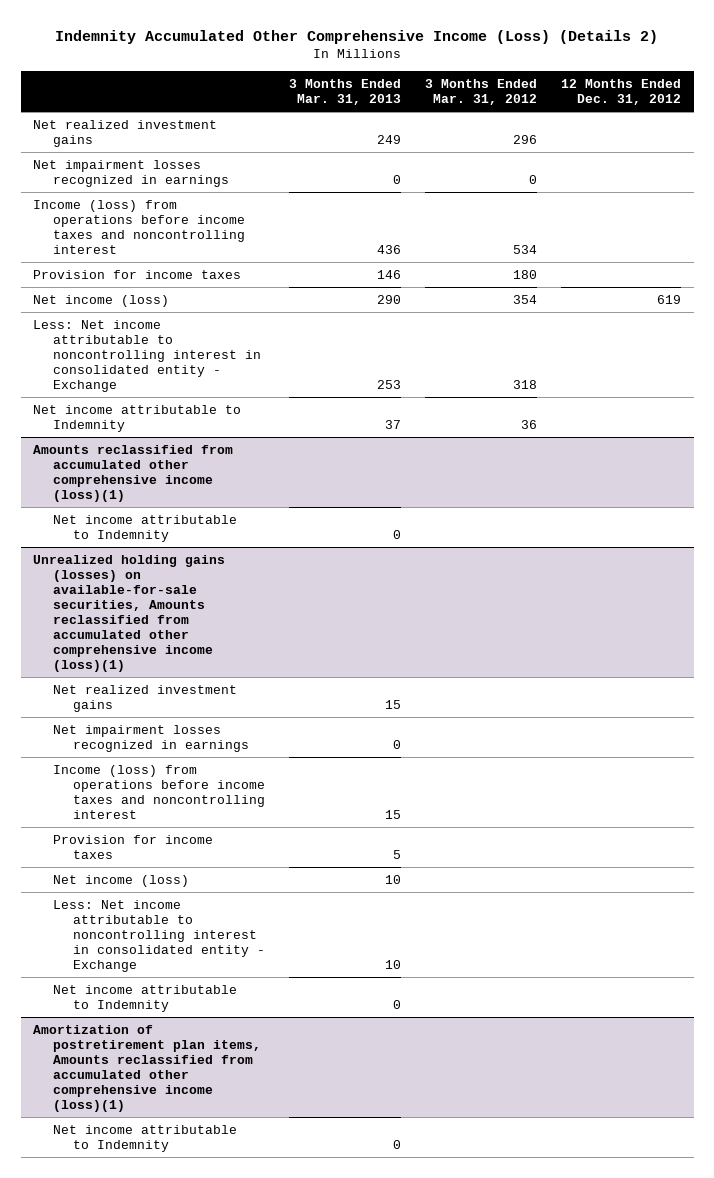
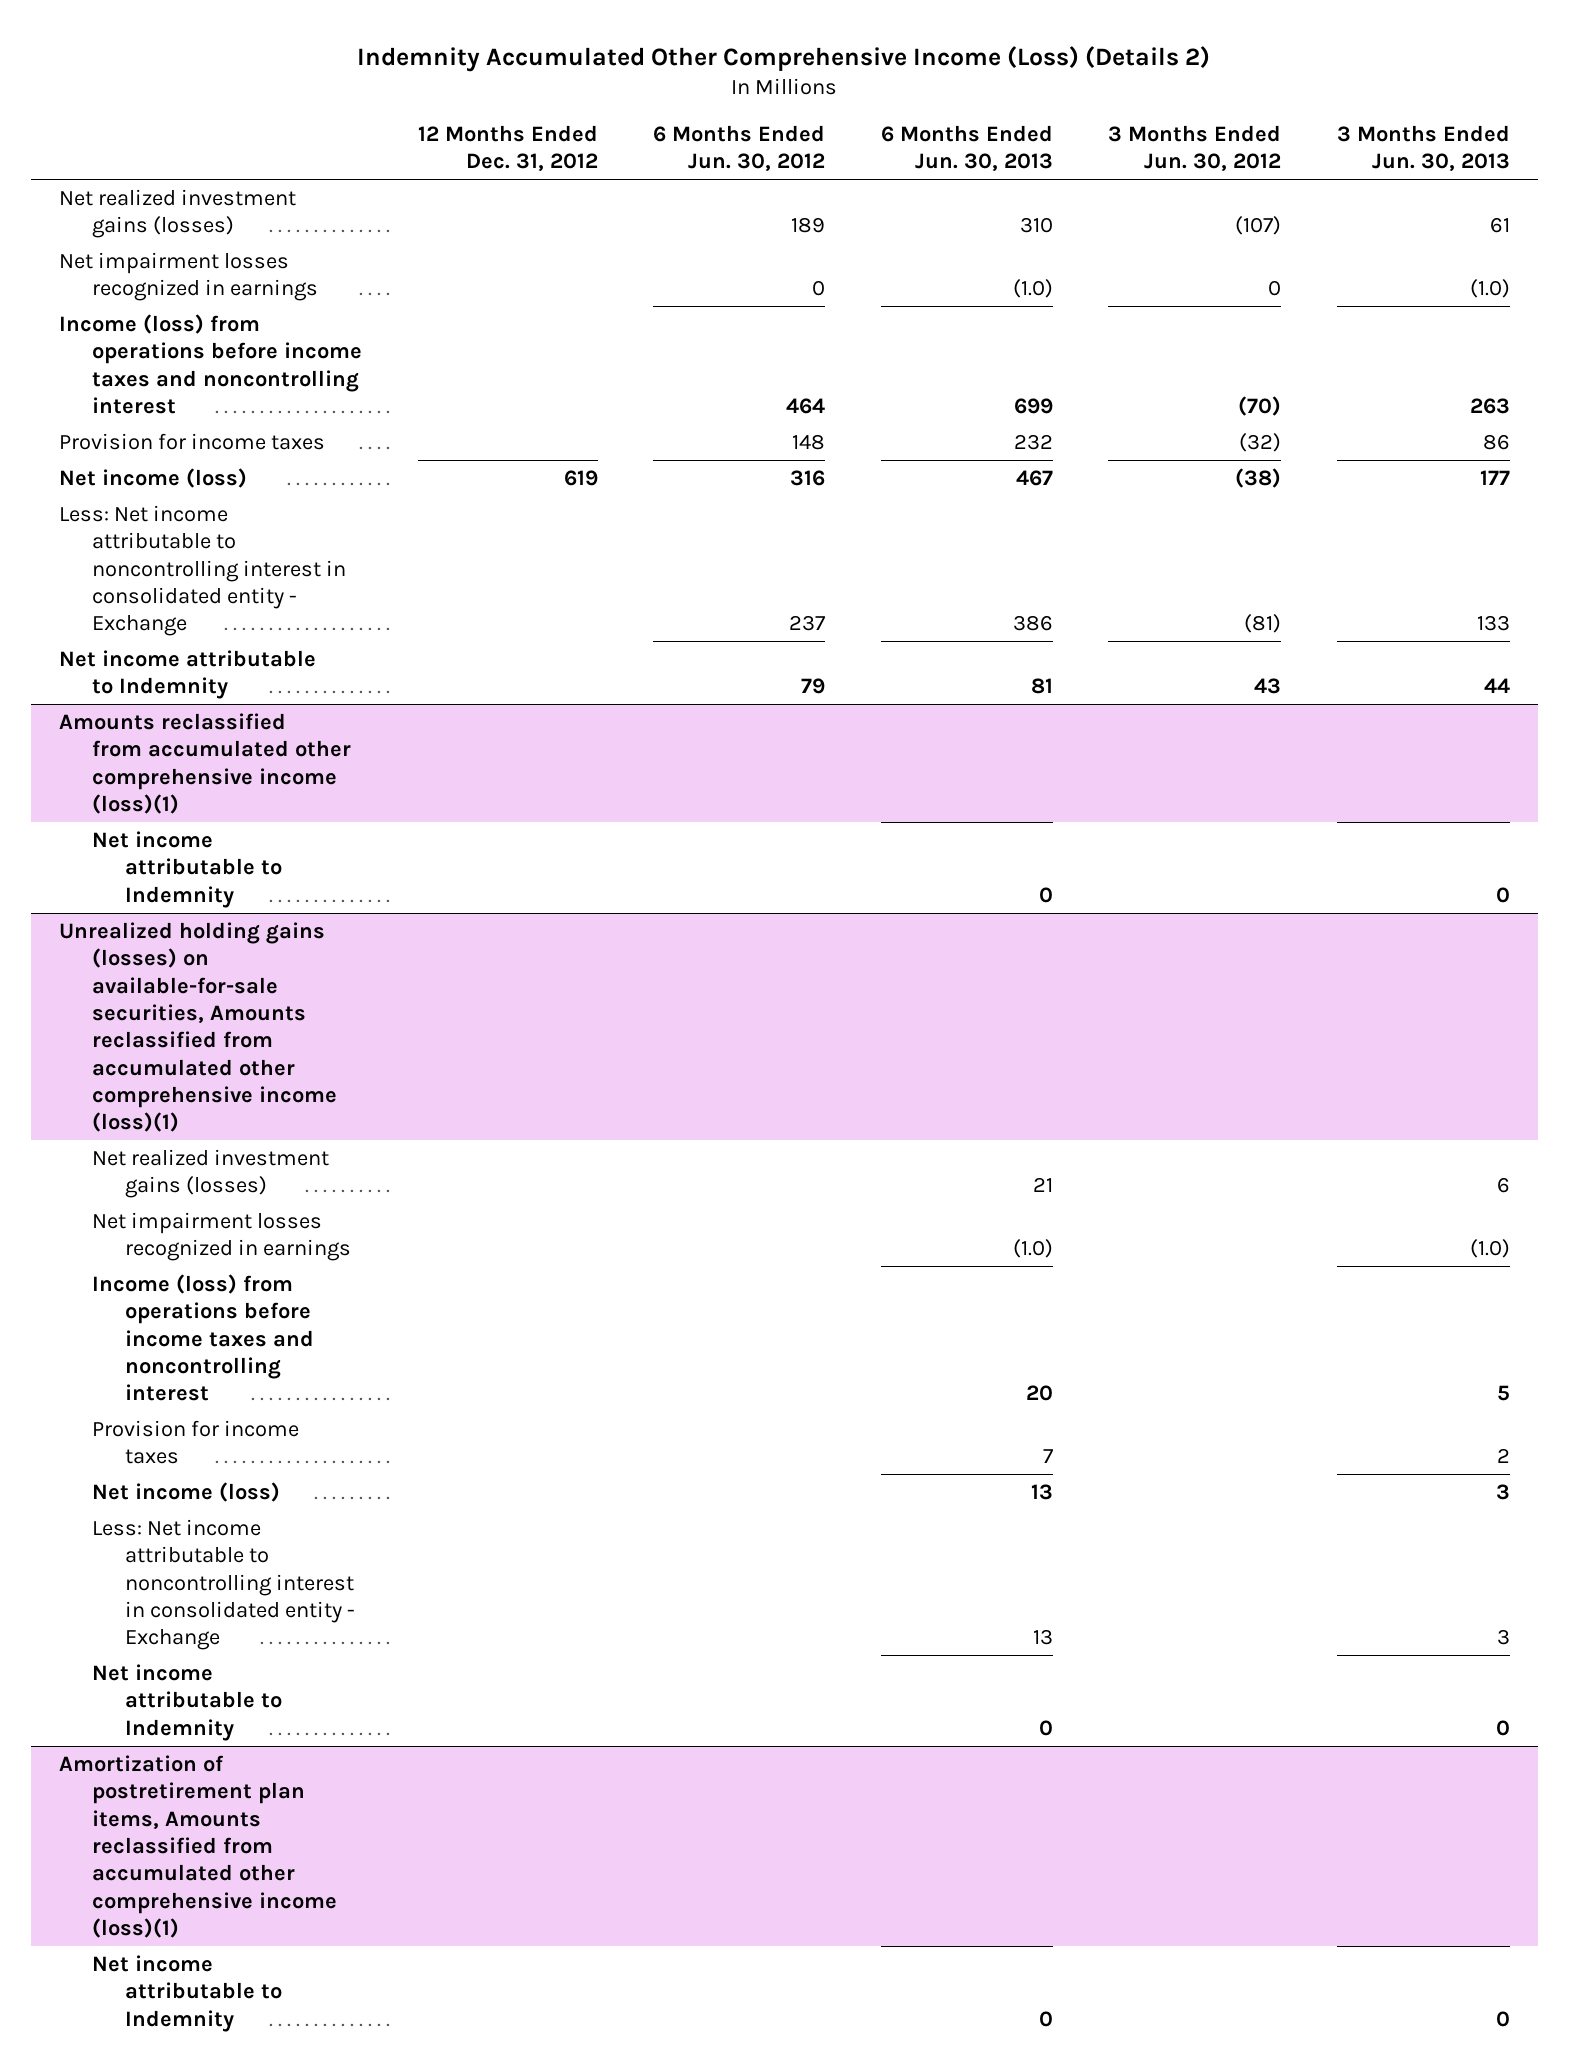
[288,79,401,106] 3 Months Ended Mar. 31, 2013 -> none
[425,79,538,106] 3 Months Ended Mar. 31, 2012 -> none
none -> [653,124,826,172] 6 Months Ended Jun. 30, 2012
none -> [880,124,1053,172] 6 Months Ended Jun. 30, 2013
none -> [1108,124,1282,172] 3 Months Ended Jun. 30, 2012
none -> [1336,124,1510,172] 3 Months Ended Jun. 30, 2013
[32,119,217,147] Net realized investment gains -> [58,188,296,239] Net realized investment gains (losses)
[52,684,237,712] Net realized investment gains -> [92,1148,330,1199] Net realized investment gains (losses)

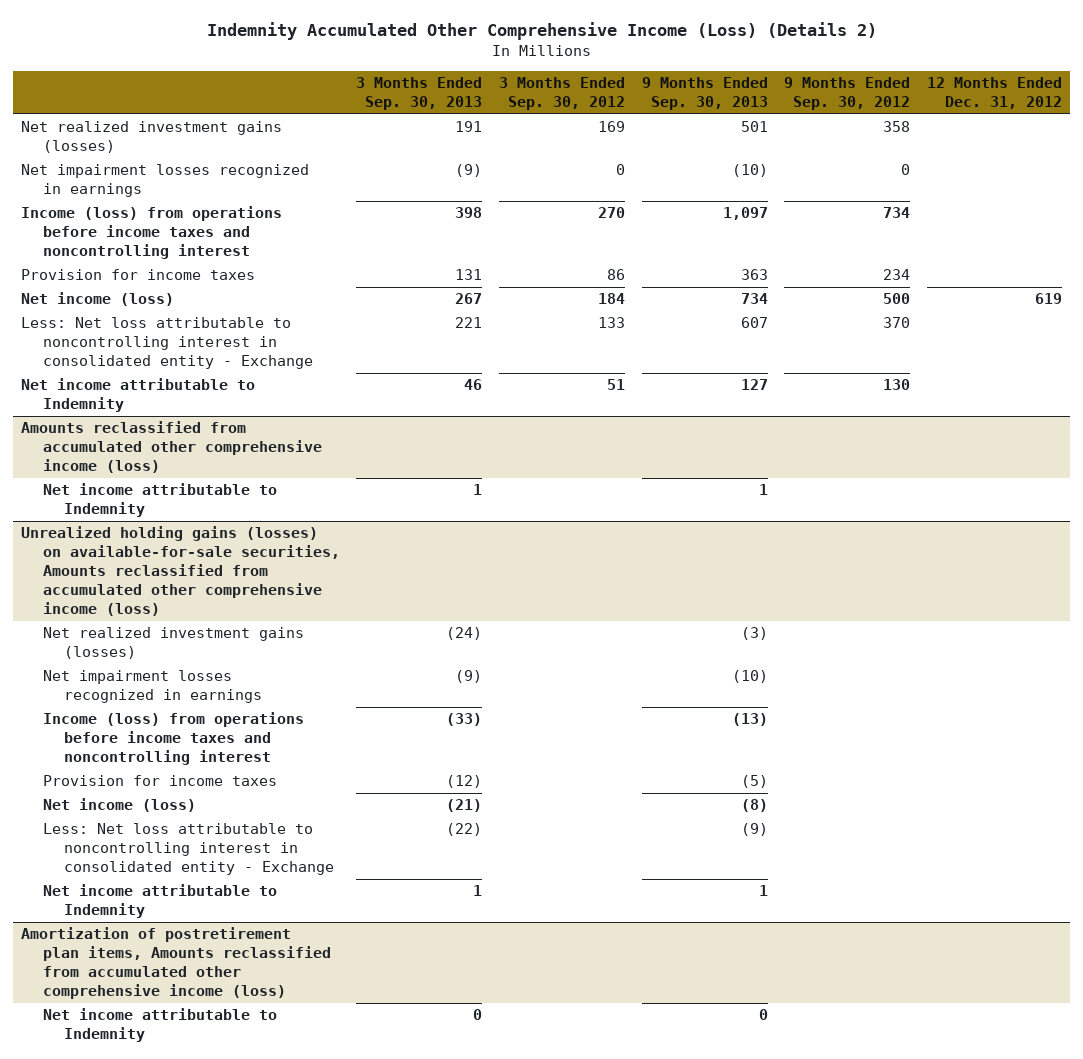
[653,124,826,172] 6 Months Ended Jun. 30, 2012 -> none
[880,124,1053,172] 6 Months Ended Jun. 30, 2013 -> none
[1108,124,1282,172] 3 Months Ended Jun. 30, 2012 -> none
[1336,124,1510,172] 3 Months Ended Jun. 30, 2013 -> none
none -> [356,77,483,111] 3 Months Ended Sep. 30, 2013
none -> [499,77,626,111] 3 Months Ended Sep. 30, 2012
none -> [641,77,768,111] 9 Months Ended Sep. 30, 2013
none -> [784,77,911,111] 9 Months Ended Sep. 30, 2012
[58,504,347,637] Less: Net income attributable to noncontrolling interest in consolidated entity - Exchange -> [21,317,313,370] Less: Net loss attributable to noncontrolling interest in consolidated entity - Exchange
[58,712,352,814] Amounts reclassified from accumulated other comprehensive income (loss)(1) -> [21,421,322,474] Amounts reclassified from accumulated other comprehensive income (loss)
[58,921,338,1133] Unrealized holding gains (losses) on available-for-sale securities, Amounts reclassified from accumulated other comprehensive income (loss)(1) -> [21,526,340,617] Unrealized holding gains (losses) on available-for-sale securities, Amounts reclassified from accumulated other comprehensive income (loss)
[92,1518,356,1651] Less: Net income attributable to noncontrolling interest in consolidated entity - Exchange -> [42,823,335,876] Less: Net loss attributable to noncontrolling interest in consolidated entity - Exchange
[58,1754,338,1939] Amortization of postretirement plan items, Amounts reclassified from accumulated other comprehensive income (loss)(1) -> [21,927,331,1000] Amortization of postretirement plan items, Amounts reclassified from accumulated other comprehensive income (loss)

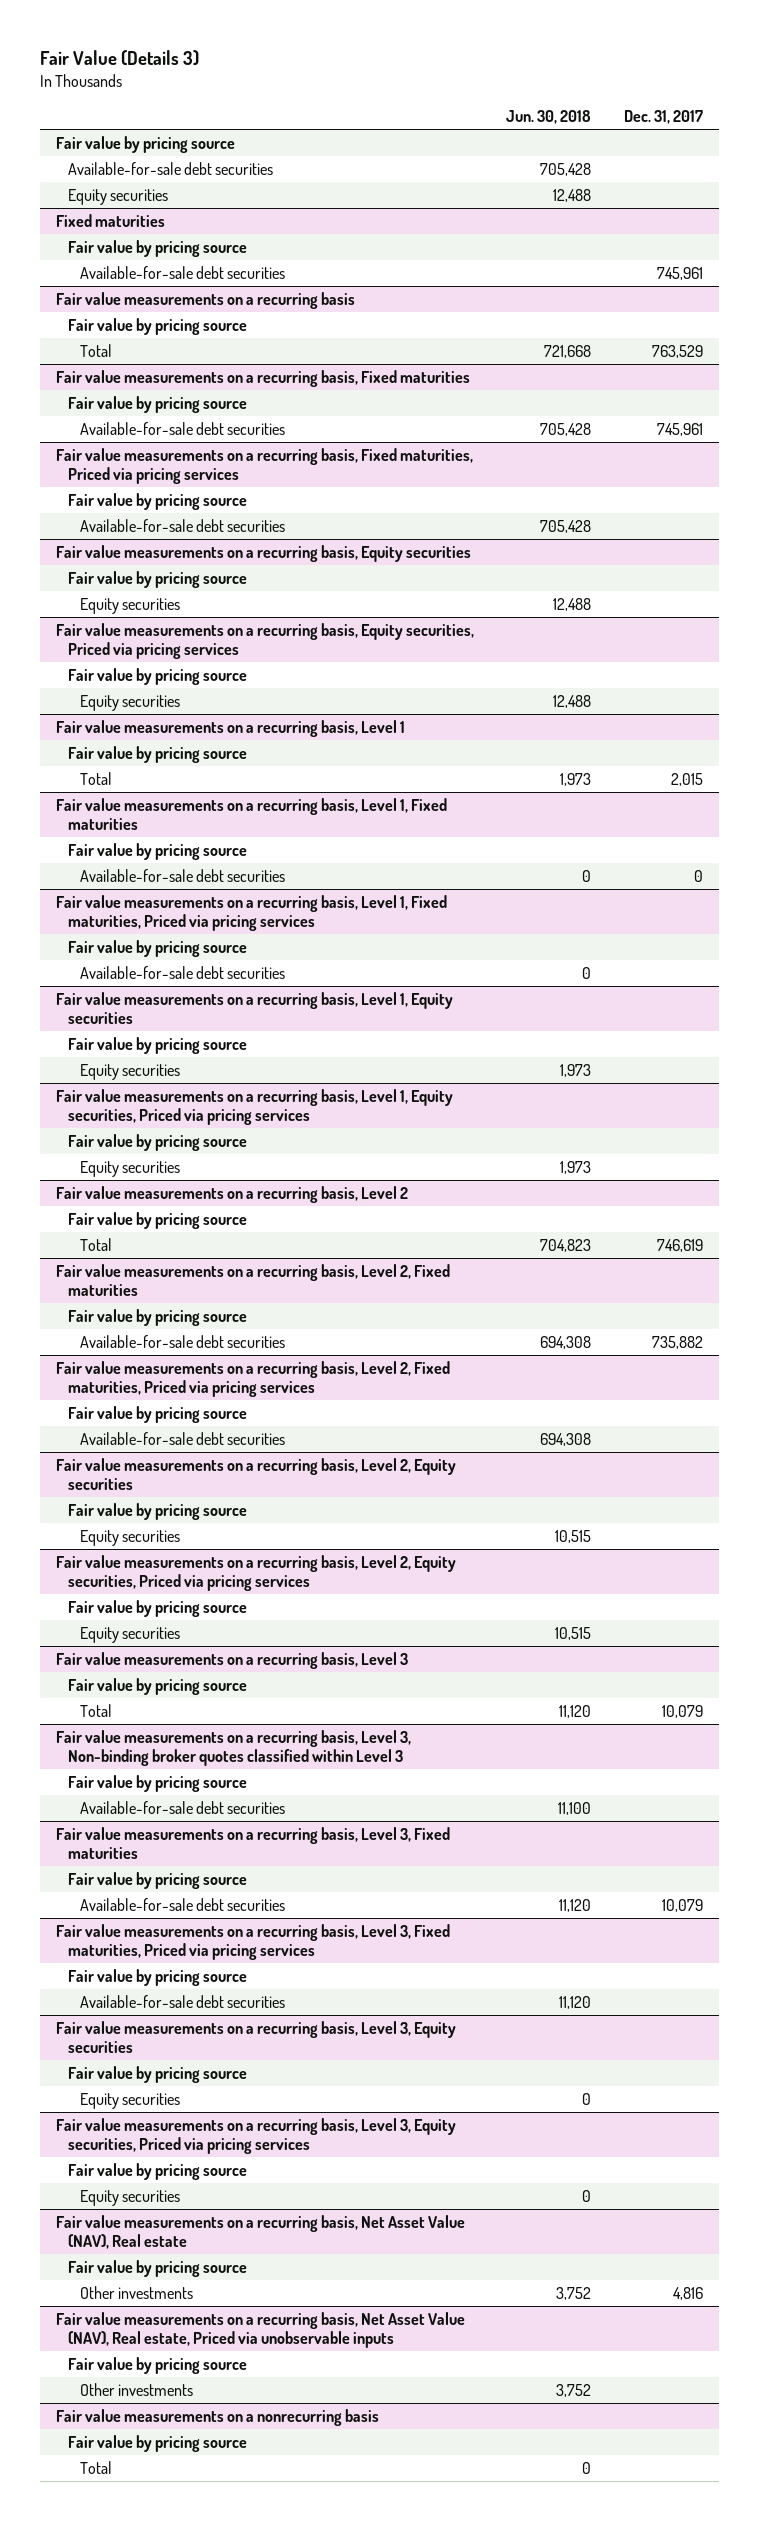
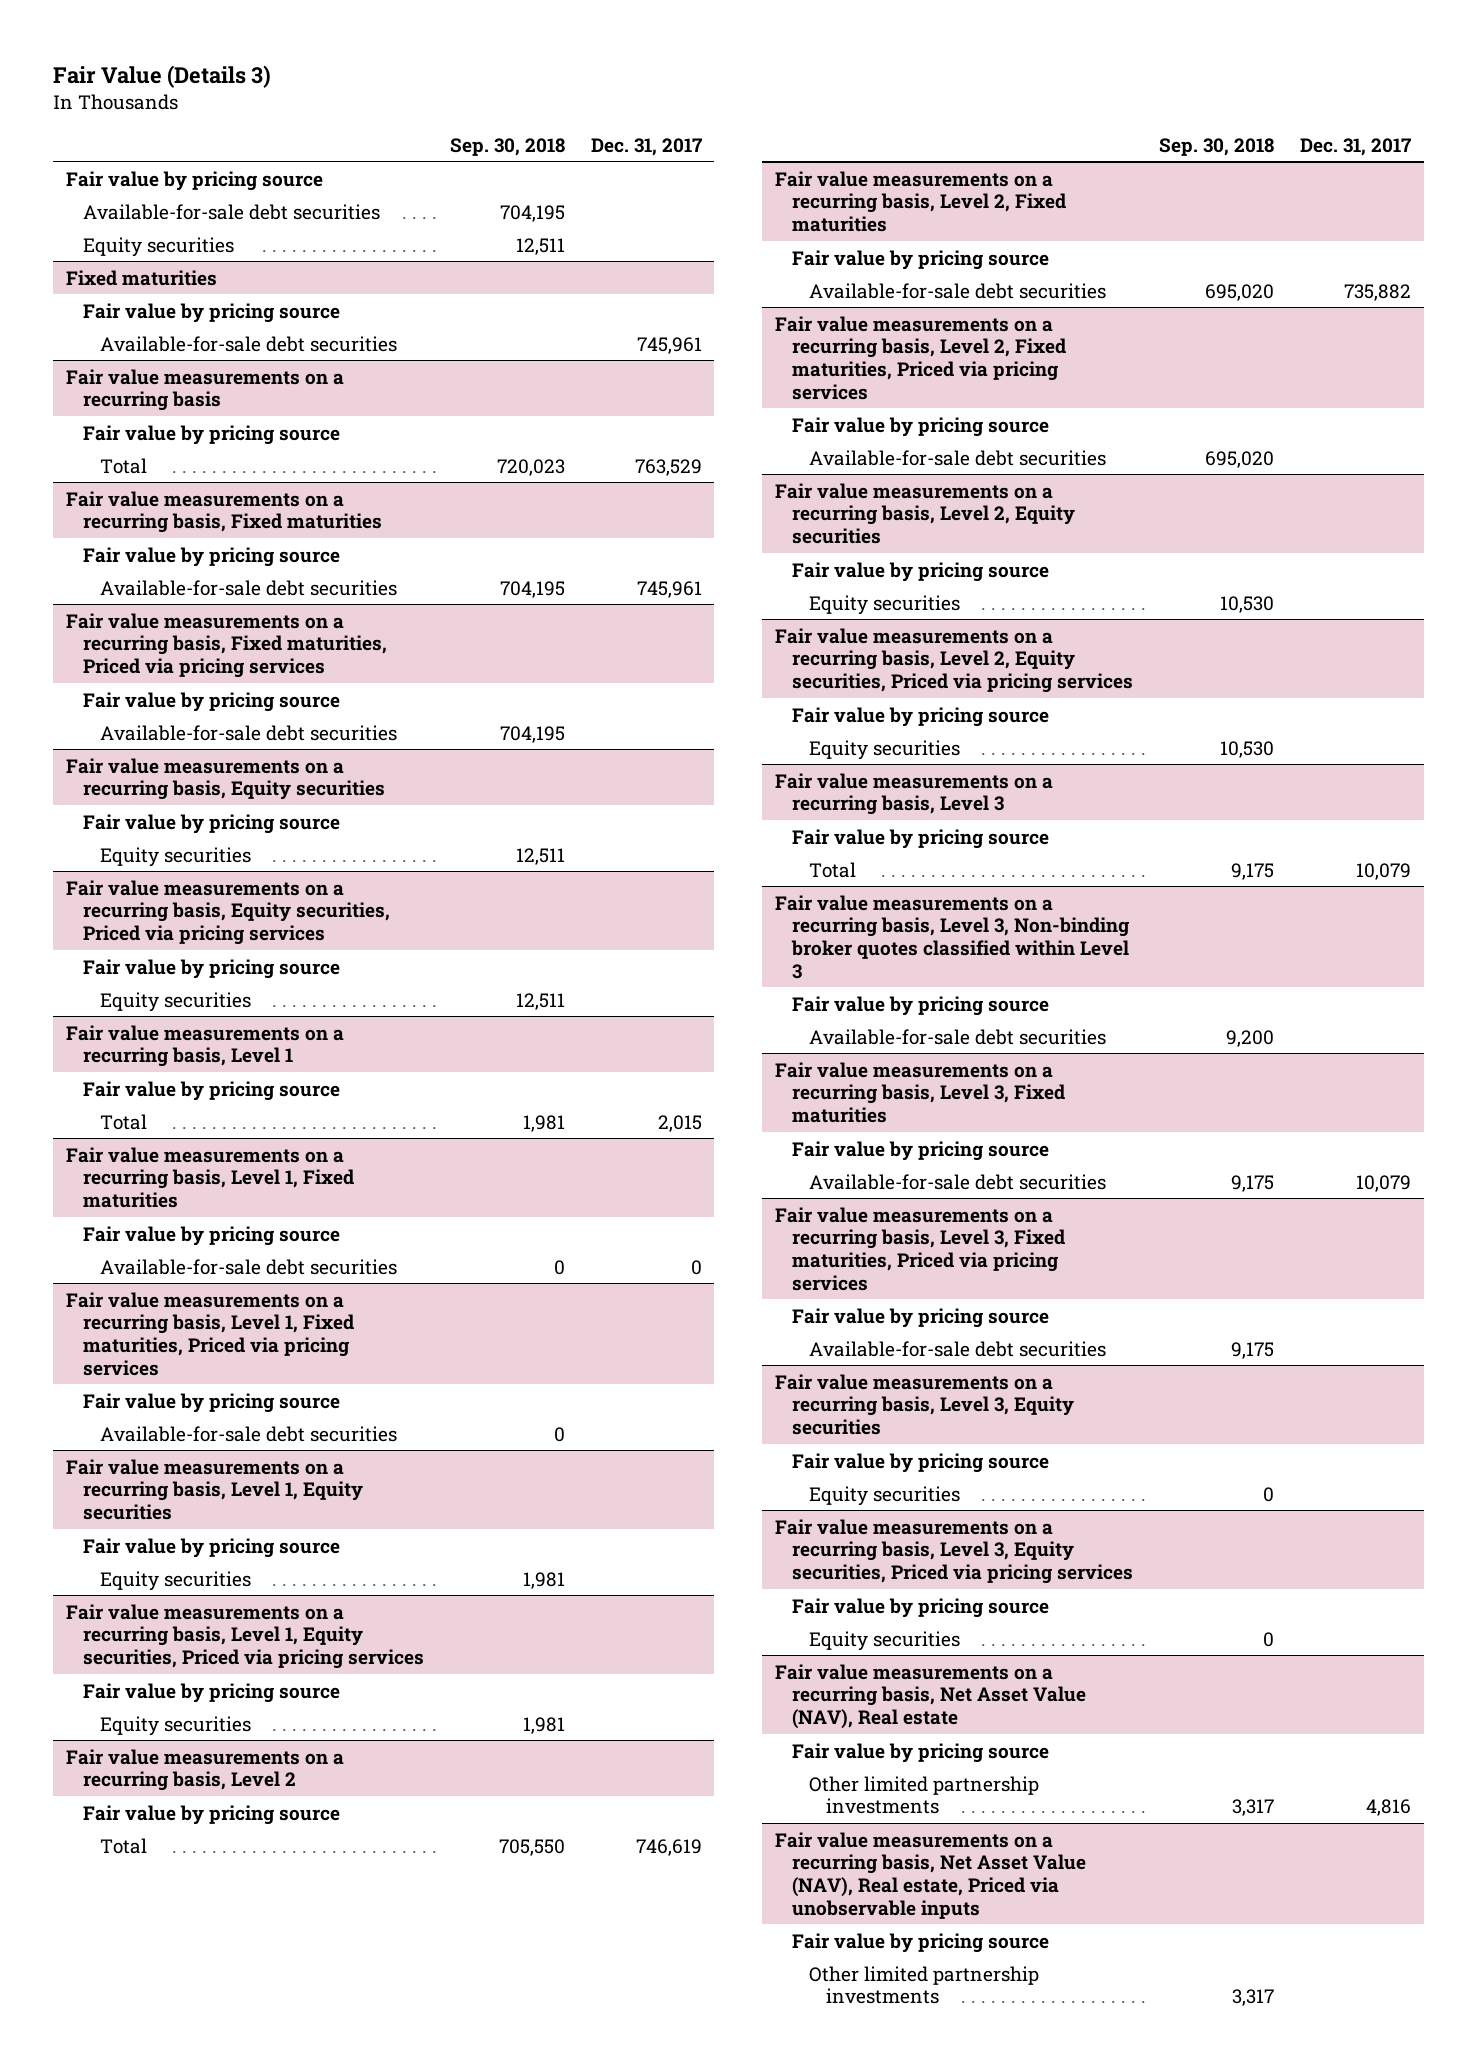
[506,110,592,125] Jun. 30, 2018 -> none
none -> [449,137,565,156] Sep. 30, 2018
[79,2285,193,2299] Other investments -> [809,1775,1040,1815] Other limited partnership investments
[56,2408,380,2426] Fair value measurements on a nonrecurring basis -> none
[67,2434,247,2452] Fair value by pricing source -> none
[79,2460,112,2474] Total -> none
[79,2382,193,2396] Other investments -> [809,1965,1040,2005] Other limited partnership investments

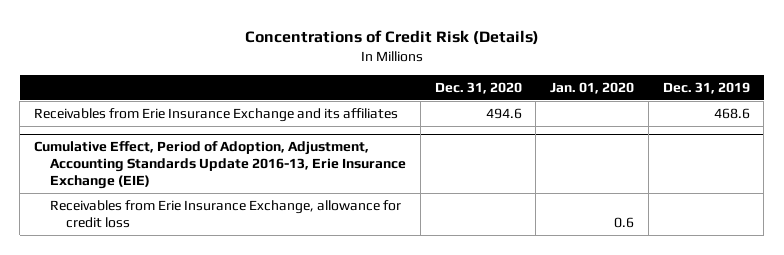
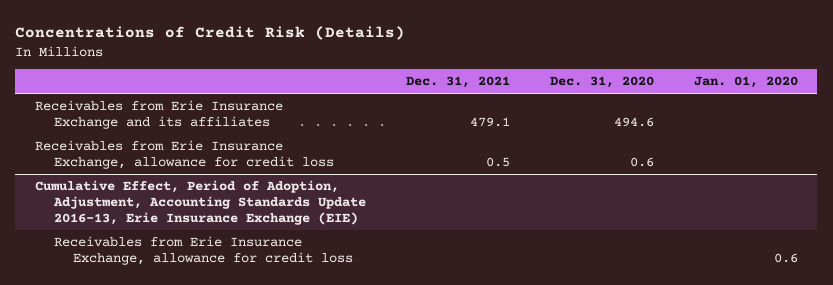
[662,81,750,94] Dec. 31, 2019 -> none
none -> [406,76,511,89] Dec. 31, 2021
none -> [35,139,335,170] Receivables from Erie Insurance Exchange, allowance for credit loss

